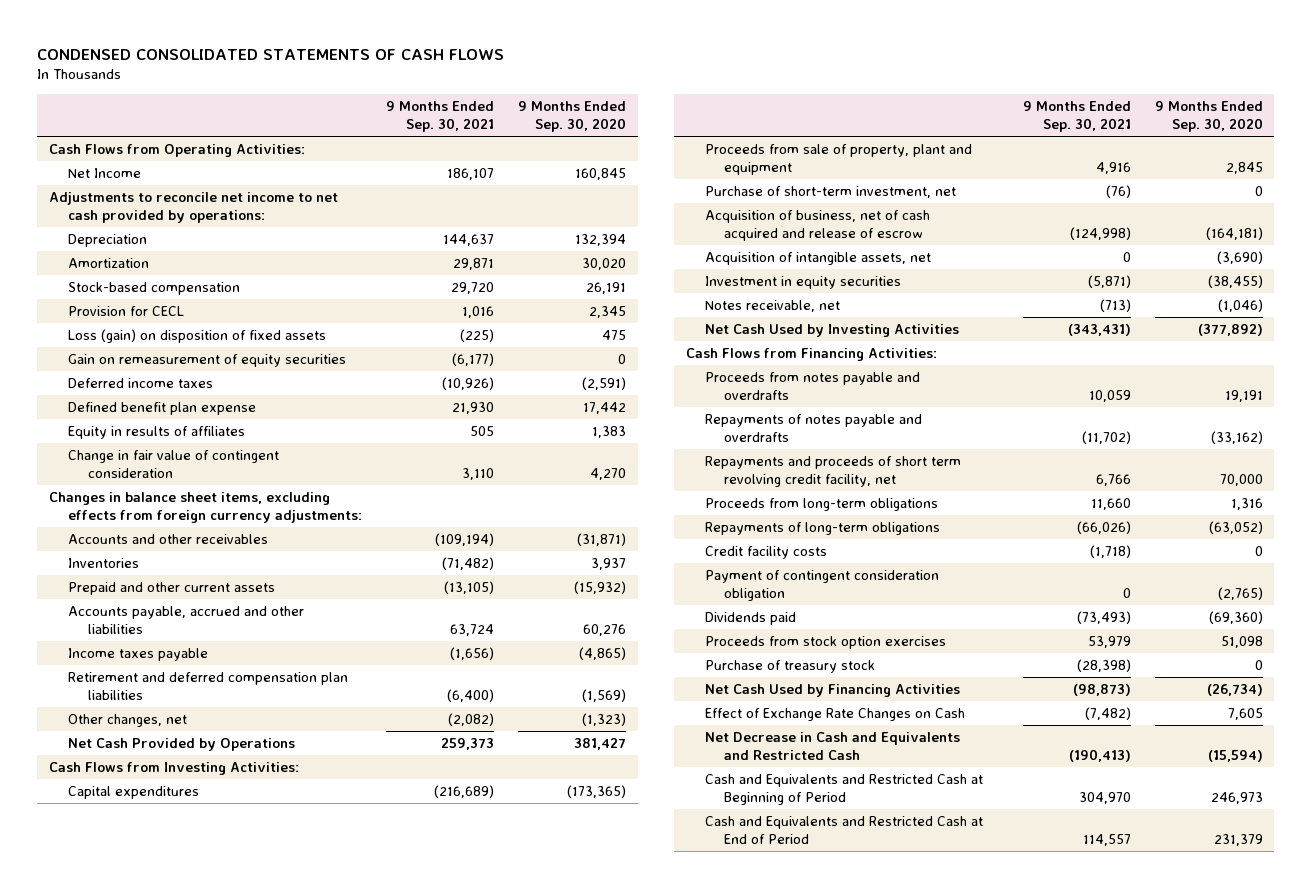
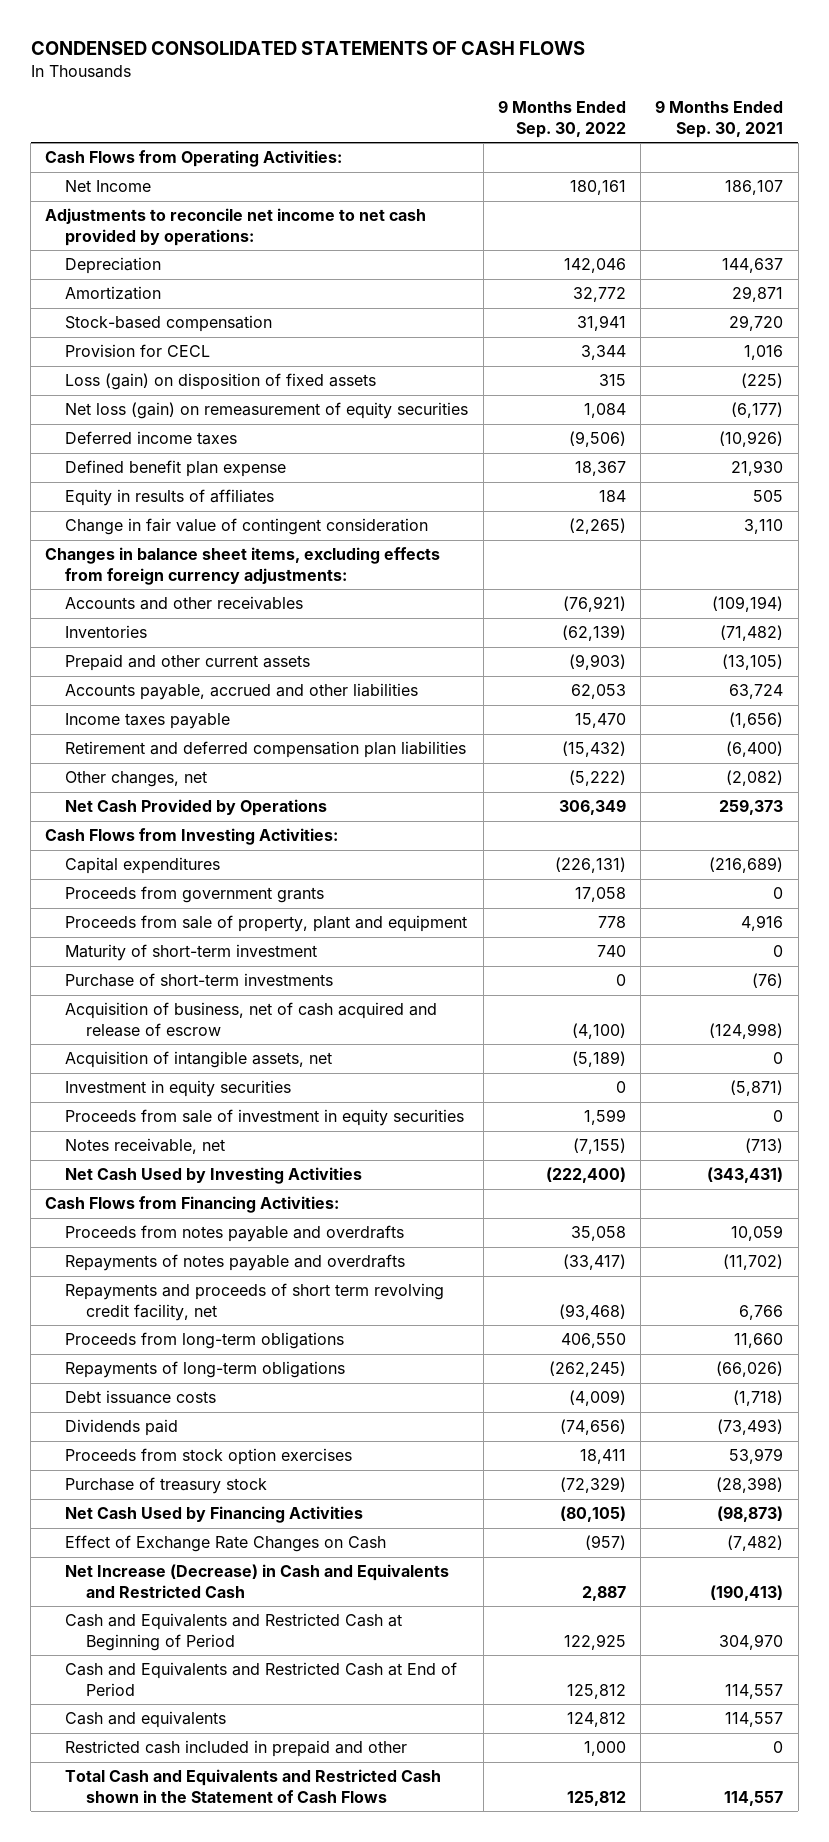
[517,100,626,133] 9 Months Ended Sep. 30, 2020 -> none
none -> [497,100,626,138] 9 Months Ended Sep. 30, 2022
[68,353,347,367] Gain on remeasurement of equity securities -> [65,402,469,420] Net loss (gain) on remeasurement of equity securities
none -> [65,886,325,904] Proceeds from government grants
none -> [65,944,318,962] Maturity of short-term investment
[705,185,957,198] Purchase of short-term investment, net -> [65,973,334,988] Purchase of short-term investments
none -> [65,1109,465,1127] Proceeds from sale of investment in equity securities
[705,569,940,602] Payment of contingent consideration obligation -> none
[705,545,828,559] Credit facility costs -> [65,1390,217,1405] Debt issuance costs
[705,731,961,761] Net Decrease in Cash and Equivalents and Restricted Cash -> [65,1564,450,1598] Net Increase (Decrease) in Cash and Equivalents and Restricted Cash
none -> [65,1711,227,1729] Cash and equivalents
none -> [65,1740,408,1758] Restricted cash included in prepaid and other
none -> [65,1769,442,1803] Total Cash and Equivalents and Restricted Cash shown in the Statement of Cash Flows

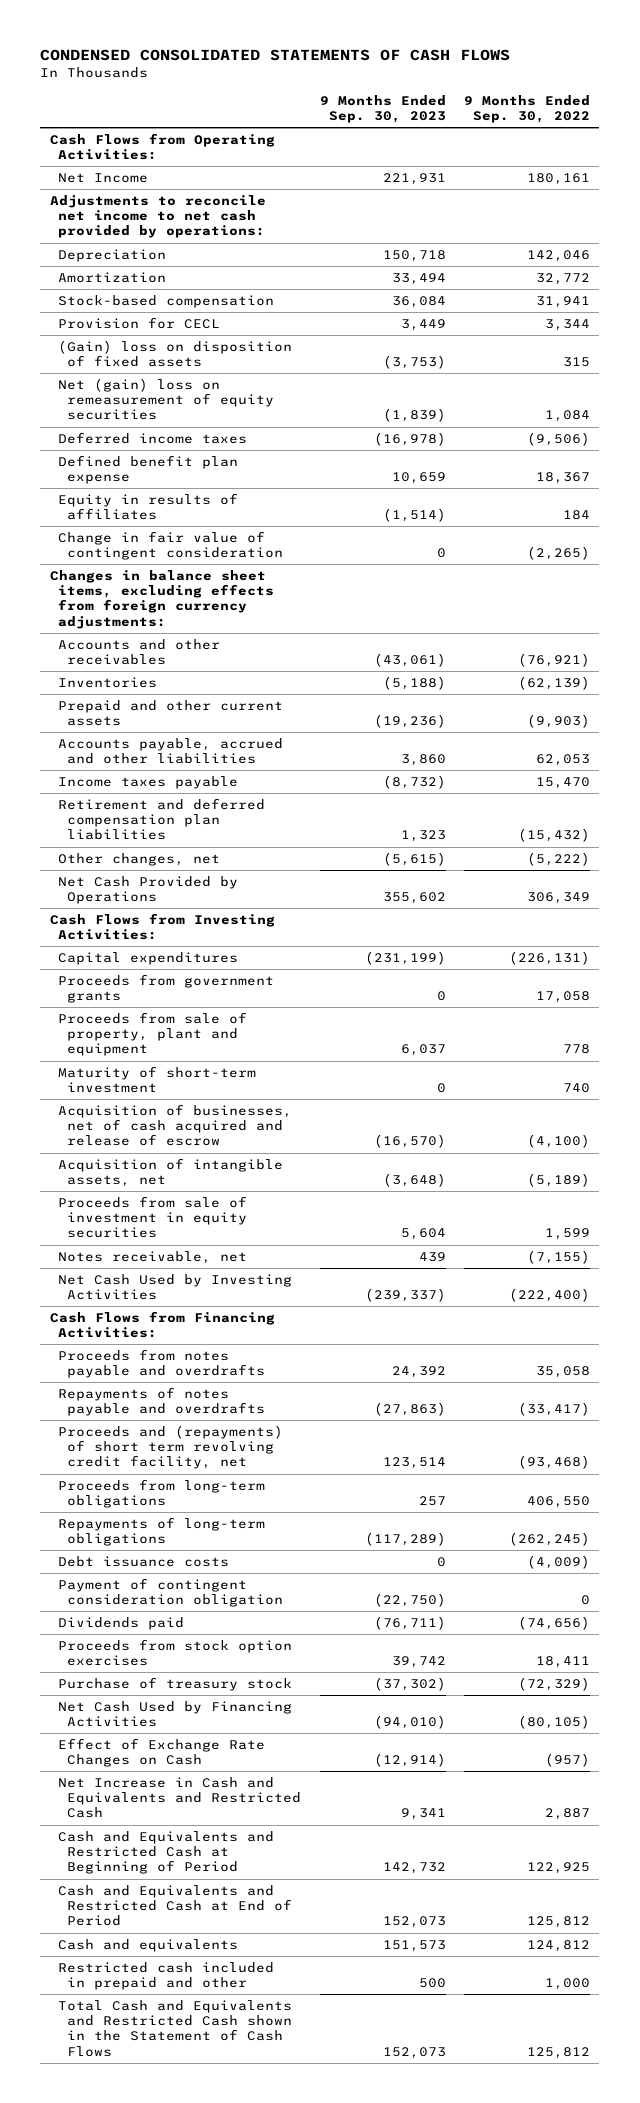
[655,100,784,138] 9 Months Ended Sep. 30, 2021 -> none
none -> [319,95,446,124] 9 Months Ended Sep. 30, 2023
[65,373,377,391] Loss (gain) on disposition of fixed assets -> [58,340,293,368] (Gain) loss on disposition of fixed assets
[65,402,469,420] Net loss (gain) on remeasurement of equity securities -> [58,378,275,421] Net (gain) loss on remeasurement of equity securities
[65,973,334,988] Purchase of short-term investments -> none
[65,1002,438,1037] Acquisition of business, net of cash acquired and release of escrow -> [58,1104,293,1147] Acquisition of businesses, net of cash acquired and release of escrow
[65,1080,292,1098] Investment in equity securities -> none
[65,1283,445,1321] Repayments and proceeds of short term revolving credit facility, net -> [58,1425,284,1470] Proceeds and (repayments) of short term revolving credit facility, net
none -> [58,1578,284,1608] Payment of contingent consideration obligation
[65,1564,450,1598] Net Increase (Decrease) in Cash and Equivalents and Restricted Cash -> [58,1777,302,1819] Net Increase in Cash and Equivalents and Restricted Cash

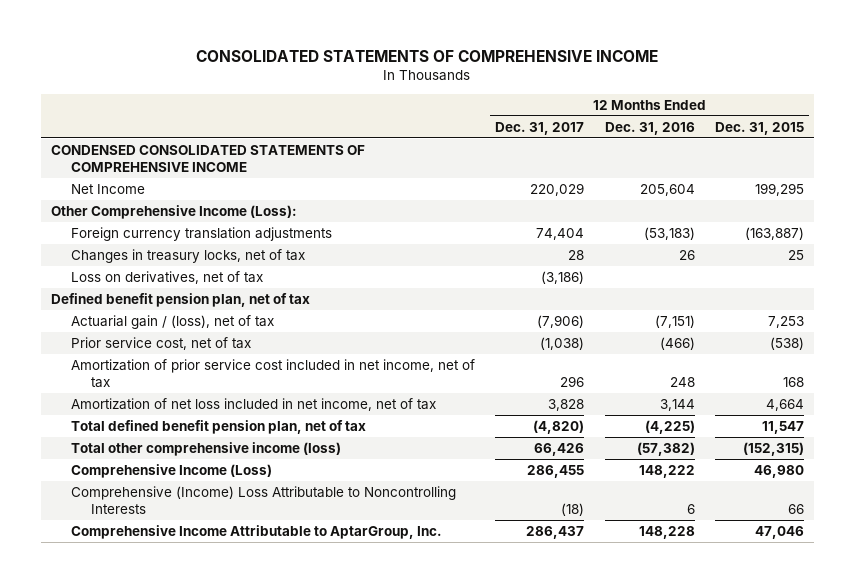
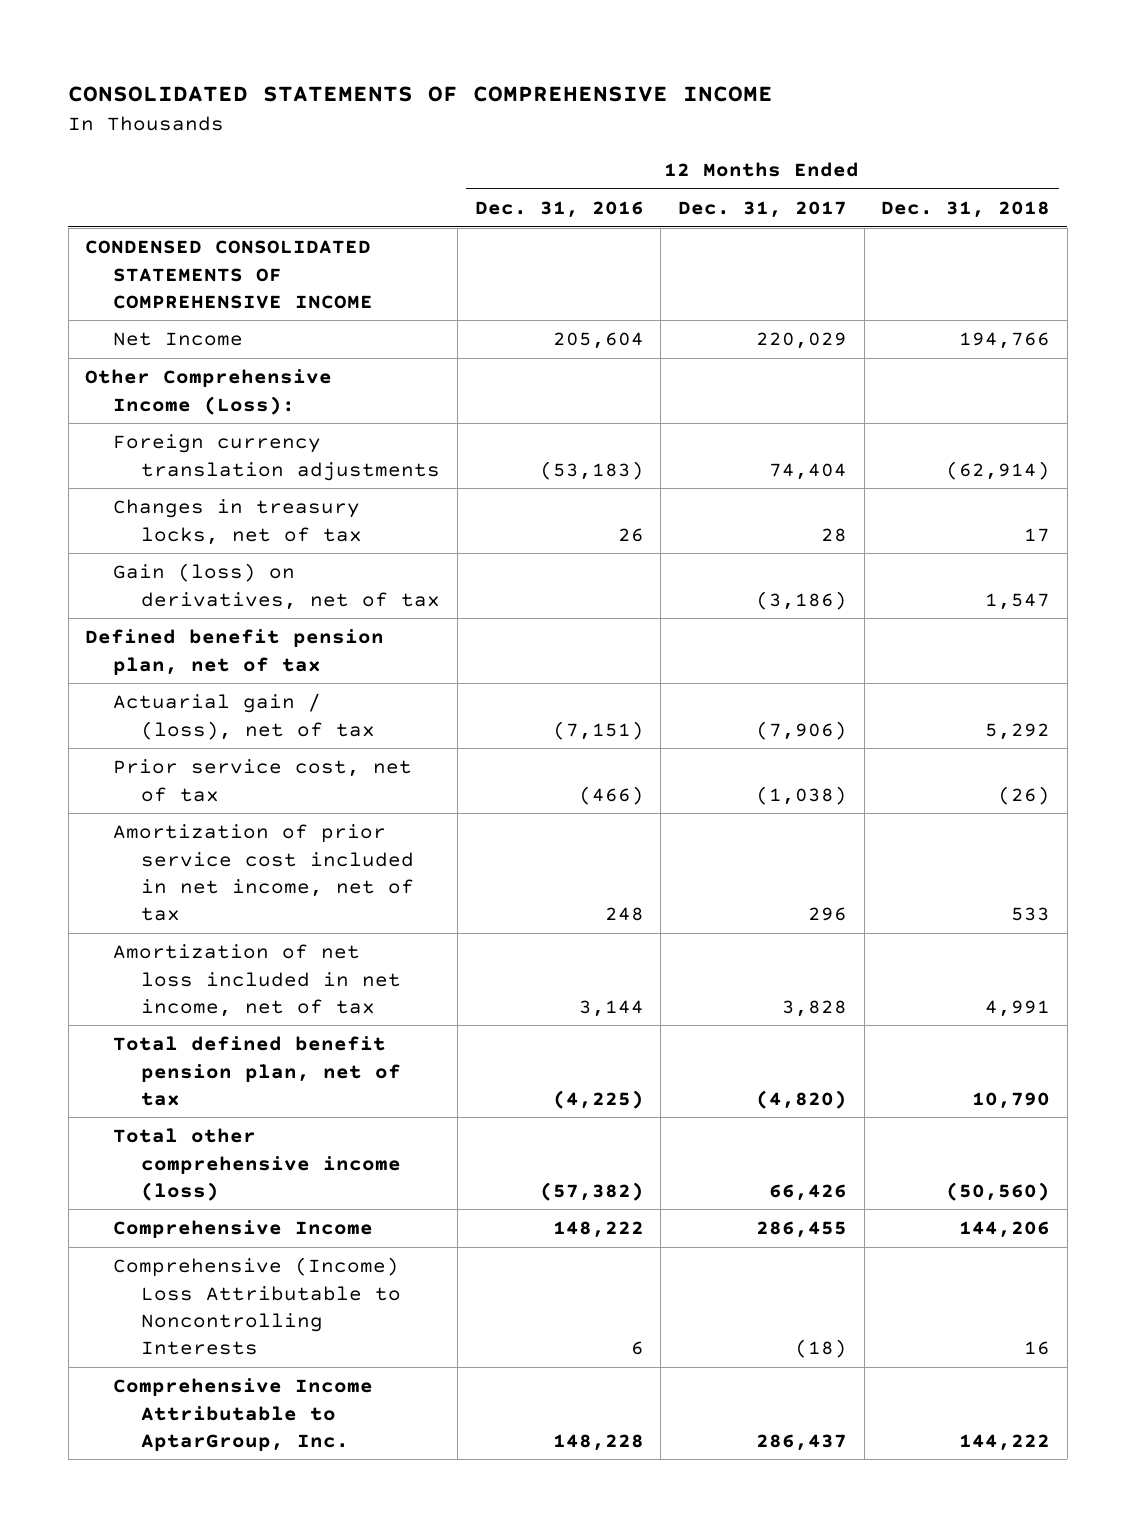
[715,121,805,135] Dec. 31, 2015 -> none
none -> [881,201,1051,219] Dec. 31, 2018
[71,270,264,284] Loss on derivatives, net of tax -> [113,563,441,610] Gain (loss) on derivatives, net of tax
[71,463,273,478] Comprehensive Income (Loss) -> [113,1220,374,1239] Comprehensive Income

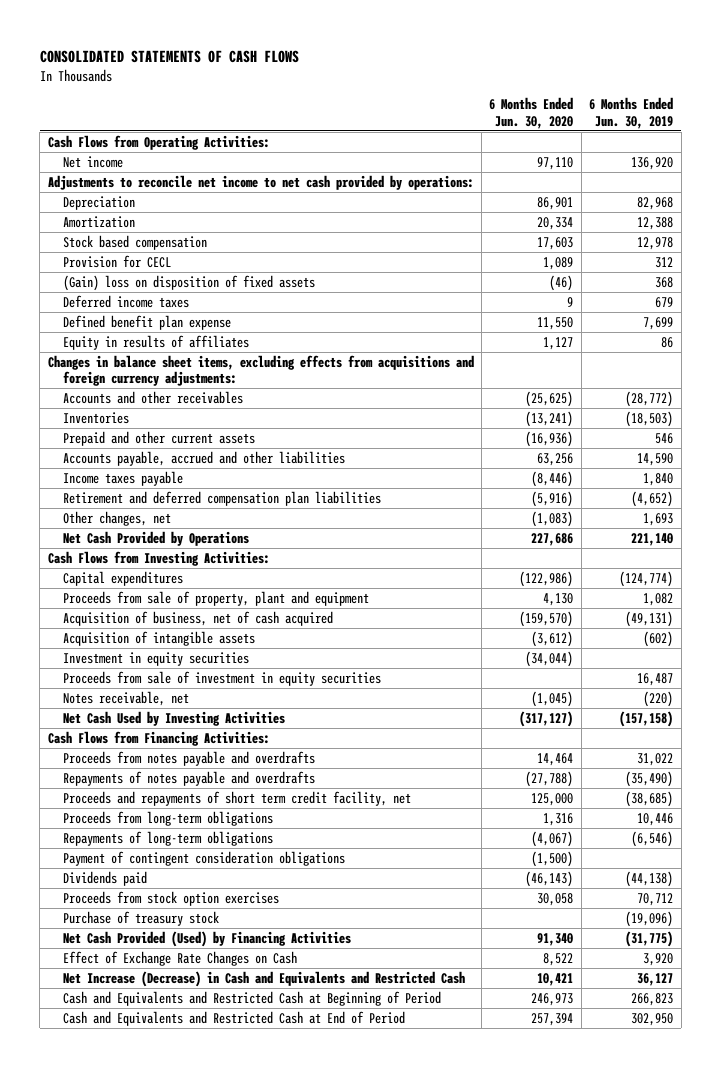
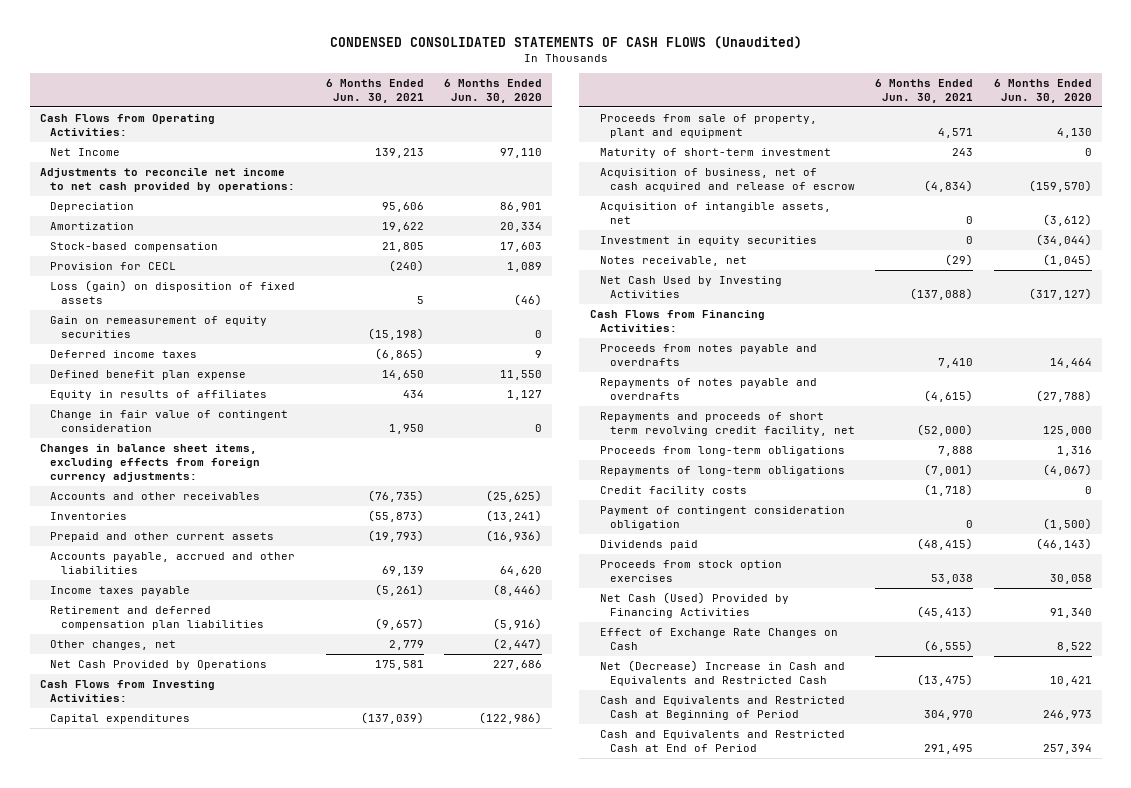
[39,49,299,63] CONSOLIDATED STATEMENTS OF CASH FLOWS -> [329,35,802,49] CONDENSED CONSOLIDATED STATEMENTS OF CASH FLOWS (Unaudited)
[589,97,674,129] 6 Months Ended Jun. 30, 2019 -> none
none -> [325,78,424,103] 6 Months Ended Jun. 30, 2021
[63,155,124,168] Net income -> [50,147,121,156] Net Income
[63,234,208,250] Stock based compensation -> [50,241,219,252] Stock-based compensation
[63,274,316,291] (Gain) loss on disposition of fixed assets -> [50,279,296,304] Loss (gain) on disposition of fixed assets
none -> [50,315,268,338] Gain on remeasurement of equity securities
none -> [50,409,289,432] Change in fair value of contingent consideration
[47,354,474,387] Changes in balance sheet items, excluding effects from acquisitions and foreign currency adjustments: -> [39,443,261,483] Changes in balance sheet items, excluding effects from foreign currency adjustments:
[537,452,574,466] 63,256 -> [499,565,542,576] 64,620
[531,510,574,527] (1,083) -> [492,637,542,650] (2,447)
none -> [599,147,831,158] Maturity of short-term investment
[63,610,334,626] Acquisition of business, net of cash acquired -> [599,167,856,192] Acquisition of business, net of cash acquired and release of escrow
[63,630,256,646] Acquisition of intangible assets -> [599,201,831,224] Acquisition of intangible assets, net
[63,670,382,686] Proceeds from sale of investment in equity securities -> none
[63,790,412,806] Proceeds and repayments of short term credit facility, net -> [599,411,856,436] Repayments and proceeds of short term revolving credit facility, net
none -> [599,485,747,496] Credit facility costs
[63,850,346,866] Payment of contingent consideration obligations -> [599,505,845,530] Payment of contingent consideration obligation
[63,910,220,926] Purchase of treasury stock -> none
[63,930,352,947] Net Cash Provided (Used) by Financing Activities -> [599,591,789,618] Net Cash (Used) Provided by Financing Activities
[63,970,466,987] Net Increase (Decrease) in Cash and Equivalents and Restricted Cash -> [599,659,845,686] Net (Decrease) Increase in Cash and Equivalents and Restricted Cash

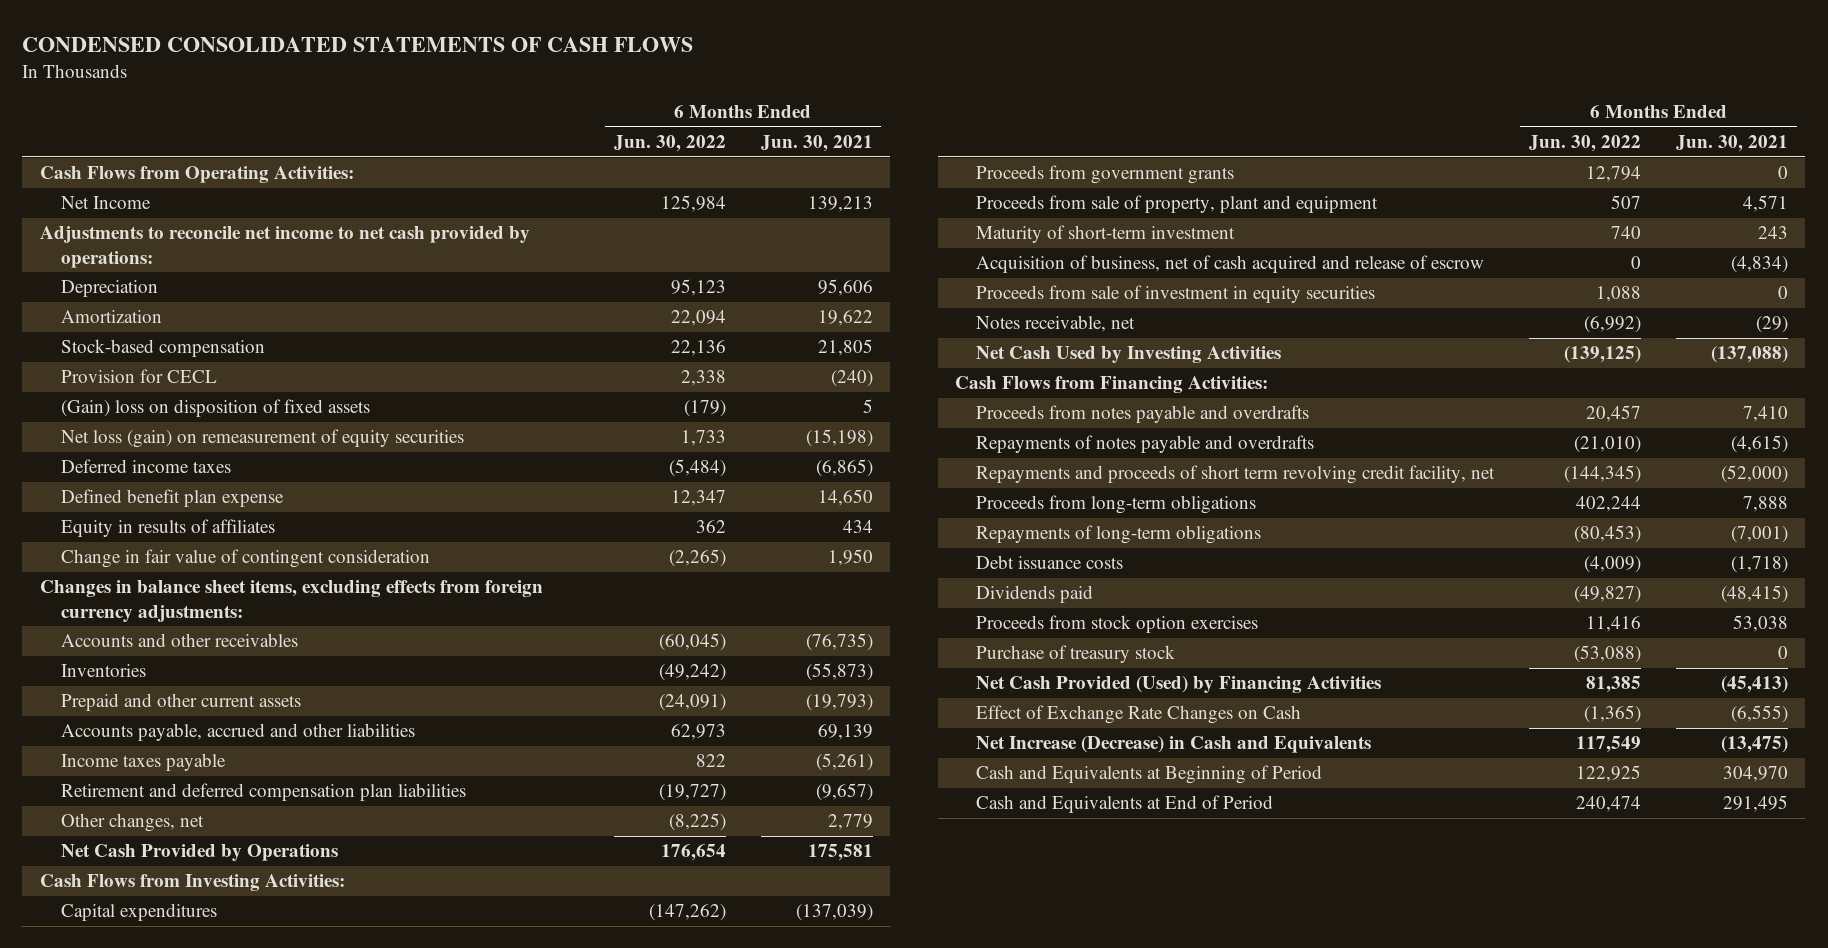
[329,35,802,49] CONDENSED CONSOLIDATED STATEMENTS OF CASH FLOWS (Unaudited) -> [22,37,694,53] CONDENSED CONSOLIDATED STATEMENTS OF CASH FLOWS
[443,78,542,103] 6 Months Ended Jun. 30, 2020 -> none
none -> [613,134,726,152] Jun. 30, 2022
[50,279,296,304] Loss (gain) on disposition of fixed assets -> [60,399,370,418] (Gain) loss on disposition of fixed assets
[50,315,268,338] Gain on remeasurement of equity securities -> [60,429,464,449] Net loss (gain) on remeasurement of equity securities
none -> [976,165,1235,185] Proceeds from government grants
[599,201,831,224] Acquisition of intangible assets, net -> none
[599,235,817,246] Investment in equity securities -> [976,285,1376,304] Proceeds from sale of investment in equity securities
[599,505,845,530] Payment of contingent consideration obligation -> none
[599,485,747,496] Credit facility costs -> [976,555,1124,570] Debt issuance costs
none -> [976,645,1176,664] Purchase of treasury stock
[599,591,789,618] Net Cash (Used) Provided by Financing Activities -> [976,676,1382,694] Net Cash Provided (Used) by Financing Activities
[599,659,845,686] Net (Decrease) Increase in Cash and Equivalents and Restricted Cash -> [976,736,1372,754] Net Increase (Decrease) in Cash and Equivalents
[599,695,845,720] Cash and Equivalents and Restricted Cash at Beginning of Period -> [976,765,1323,785] Cash and Equivalents at Beginning of Period
[599,729,845,752] Cash and Equivalents and Restricted Cash at End of Period -> [976,795,1274,814] Cash and Equivalents at End of Period

